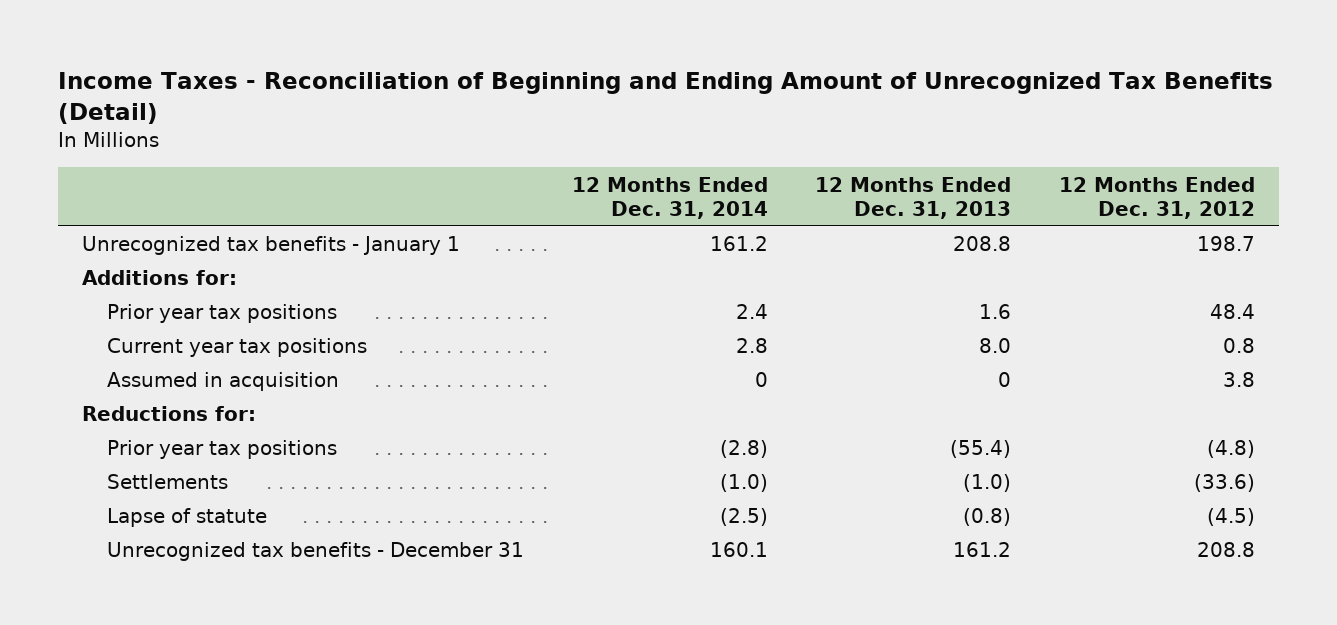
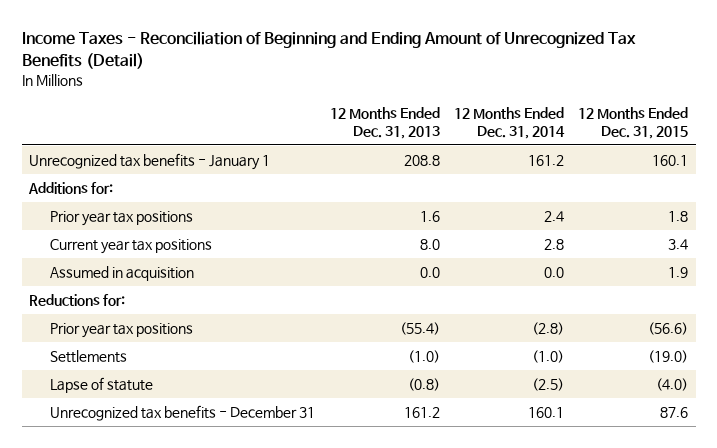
[1059,176,1256,219] 12 Months Ended Dec. 31, 2012 -> none
none -> [578,106,689,139] 12 Months Ended Dec. 31, 2015
[754,372,768,388] 0 -> [543,267,564,279] 0.0
[998,372,1012,388] 0 -> [419,267,440,279] 0.0

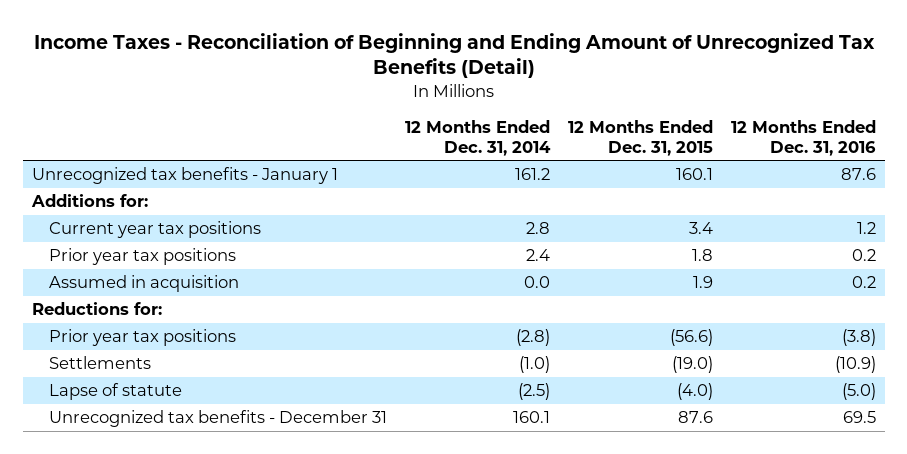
[329,106,440,139] 12 Months Ended Dec. 31, 2013 -> none
none -> [730,119,876,156] 12 Months Ended Dec. 31, 2016
[50,211,194,227] Prior year tax positions -> [48,248,236,266] Prior year tax positions

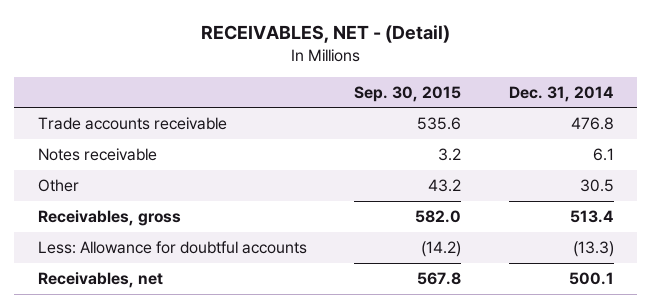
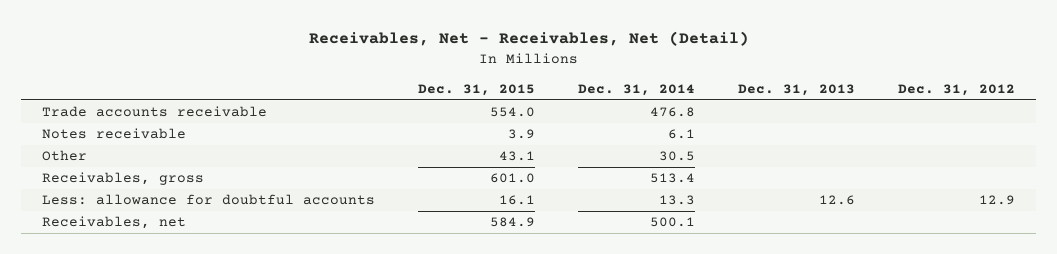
[200,25,450,44] RECEIVABLES, NET - (Detail) -> [308,31,749,47] Receivables, Net - Receivables, Net (Detail)
[354,85,462,102] Sep. 30, 2015 -> none
none -> [418,83,536,96] Dec. 31, 2015
none -> [738,83,856,96] Dec. 31, 2013
none -> [897,83,1015,96] Dec. 31, 2012
[37,241,307,255] Less: Allowance for doubtful accounts -> [42,194,376,206] Less: allowance for doubtful accounts
[572,241,614,258] (13.3) -> [659,195,696,206] 13.3

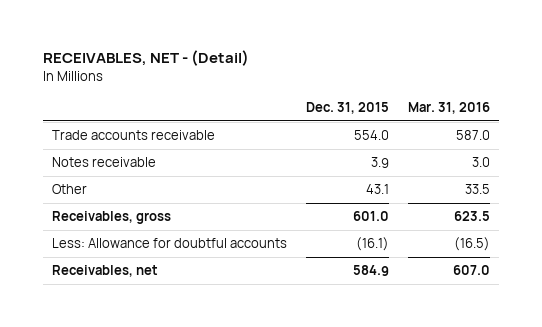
[308,31,749,47] Receivables, Net - Receivables, Net (Detail) -> [42,50,249,67] RECEIVABLES, NET - (Detail)
[578,83,696,96] Dec. 31, 2014 -> none
[738,83,856,96] Dec. 31, 2013 -> none
[897,83,1015,96] Dec. 31, 2012 -> none
none -> [407,102,490,115] Mar. 31, 2016
[42,194,376,206] Less: allowance for doubtful accounts -> [52,238,288,249] Less: Allowance for doubtful accounts
[499,195,536,206] 16.1 -> [355,237,389,252] (16.1)

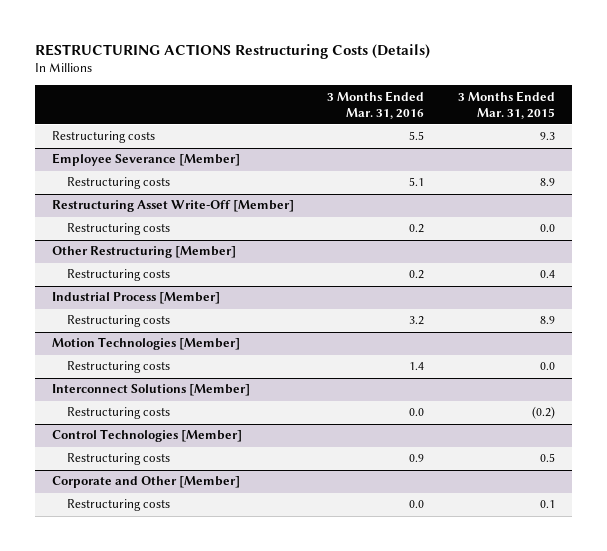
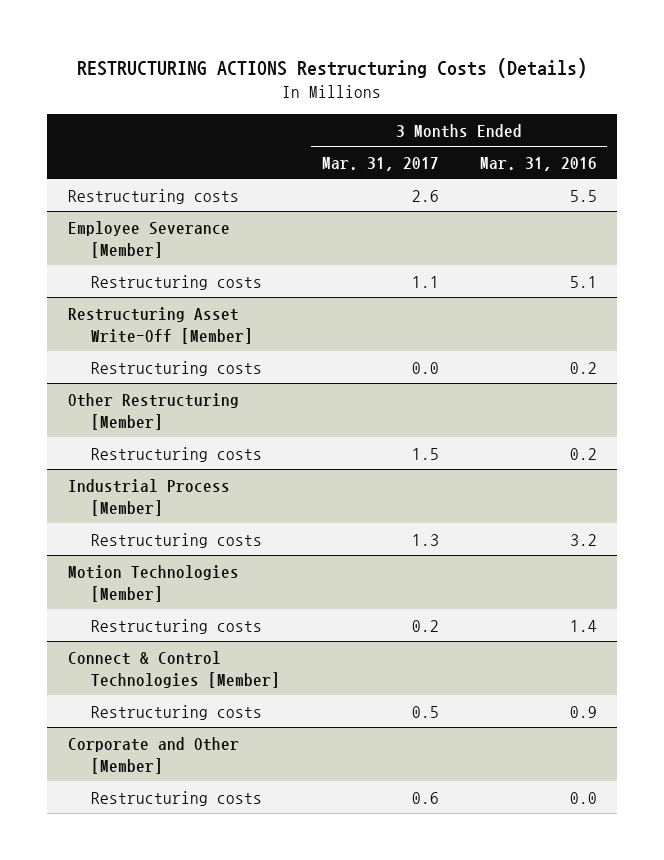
[458,90,556,119] 3 Months Ended Mar. 31, 2015 -> none
none -> [321,156,439,171] Mar. 31, 2017
[51,384,250,397] Interconnect Solutions [Member] -> none
[66,407,170,420] Restructuring costs -> none
[51,429,242,443] Control Technologies [Member] -> [67,650,281,688] Connect & Control Technologies [Member]

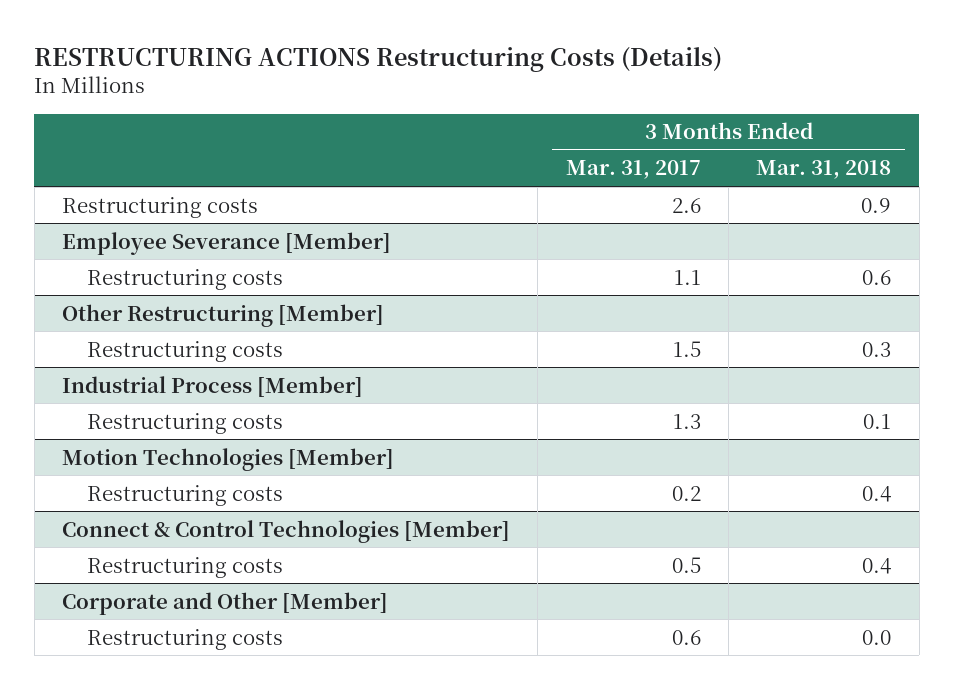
[479,156,597,171] Mar. 31, 2016 -> none
none -> [756,160,892,180] Mar. 31, 2018
[67,306,254,344] Restructuring Asset Write-Off [Member] -> none
[91,360,263,376] Restructuring costs -> none

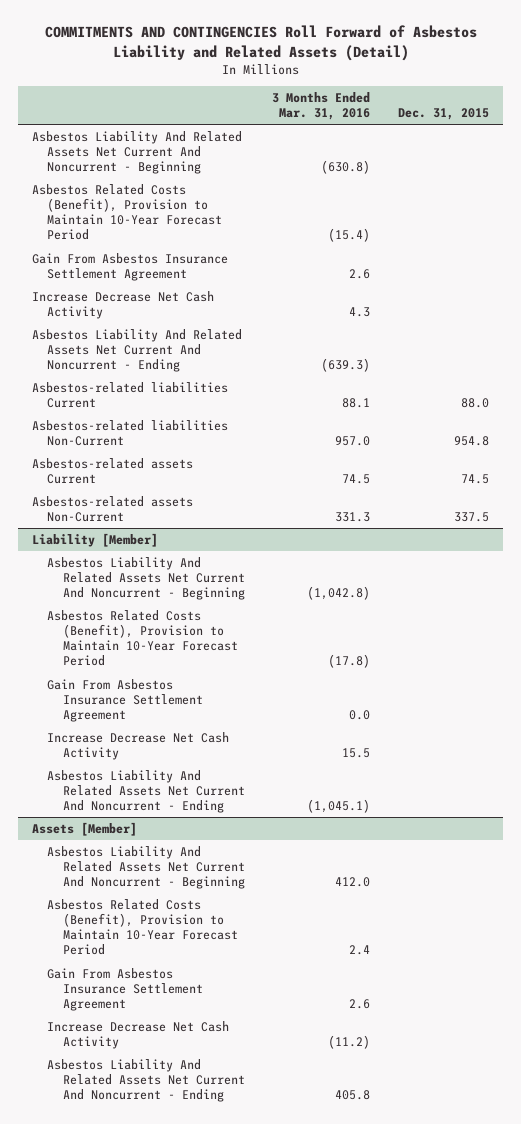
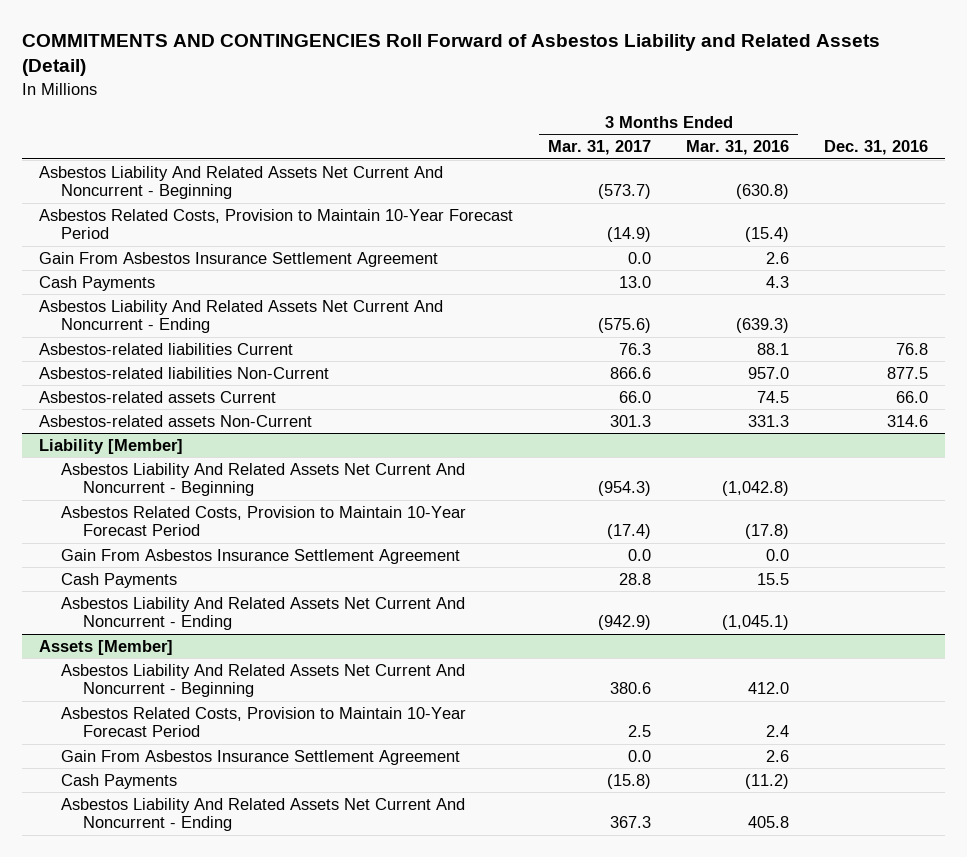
[398,108,490,121] Dec. 31, 2015 -> none
none -> [548,140,652,156] Mar. 31, 2017
none -> [823,140,928,156] Dec. 31, 2016
[32,184,223,241] Asbestos Related Costs (Benefit), Provision to Maintain 10-Year Forecast Period -> [39,208,514,240] Asbestos Related Costs, Provision to Maintain 10-Year Forecast Period
[32,291,215,320] Increase Decrease Net Cash Activity -> [39,275,156,291] Cash Payments
[47,610,238,667] Asbestos Related Costs (Benefit), Provision to Maintain 10-Year Forecast Period -> [61,505,467,537] Asbestos Related Costs, Provision to Maintain 10-Year Forecast Period
[47,732,230,761] Increase Decrease Net Cash Activity -> [61,572,178,588] Cash Payments
[47,899,238,956] Asbestos Related Costs (Benefit), Provision to Maintain 10-Year Forecast Period -> [61,706,467,738] Asbestos Related Costs, Provision to Maintain 10-Year Forecast Period
[47,1021,230,1050] Increase Decrease Net Cash Activity -> [61,773,178,789] Cash Payments

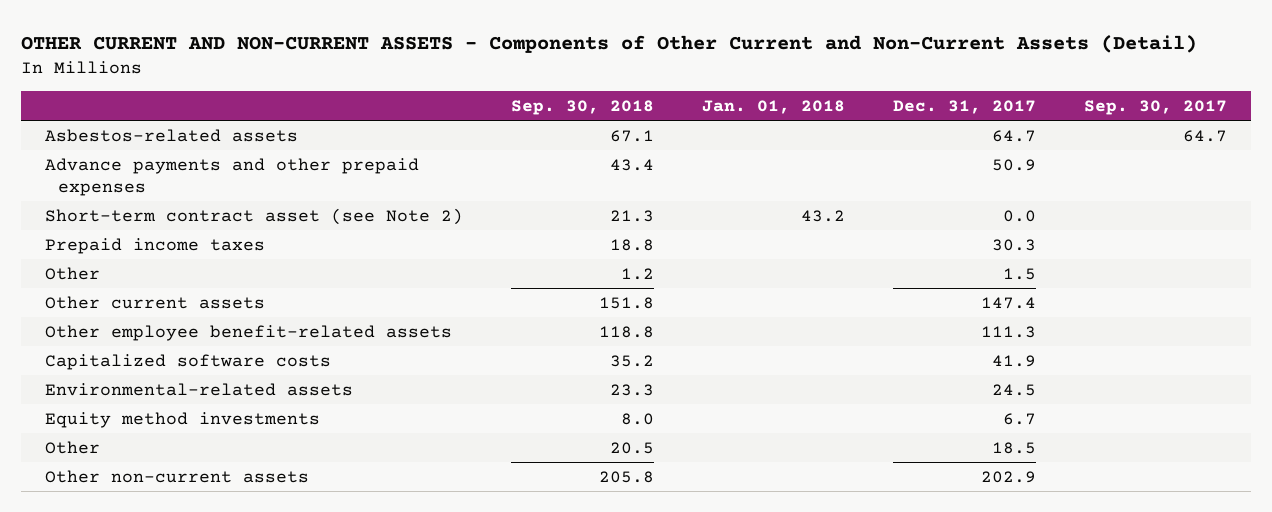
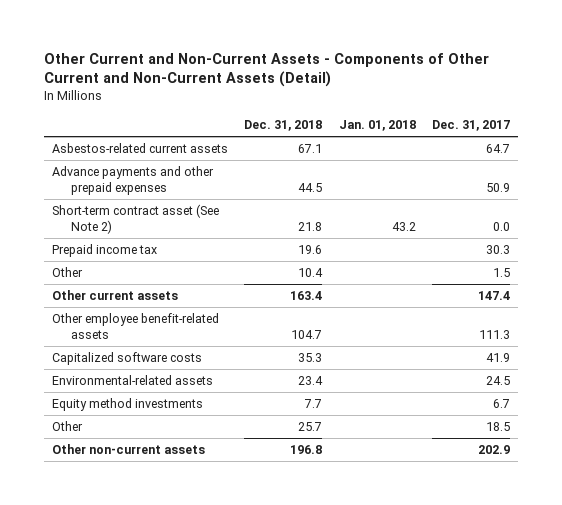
[20,34,1197,53] OTHER CURRENT AND NON-CURRENT ASSETS - Components of Other Current and Non-Current Assets (Detail) -> [43,52,489,88] Other Current and Non-Current Assets - Components of Other Current and Non-Current Assets (Detail)
[510,99,654,115] Sep. 30, 2018 -> none
[1084,99,1228,115] Sep. 30, 2017 -> none
none -> [244,120,323,132] Dec. 31, 2018
[44,128,298,142] Asbestos-related assets -> [52,143,229,154] Asbestos-related current assets
[44,207,463,225] Short-term contract asset (see Note 2) -> [52,204,220,235] Short-term contract asset (See Note 2)
[44,237,265,254] Prepaid income taxes -> [52,244,158,258] Prepaid income tax

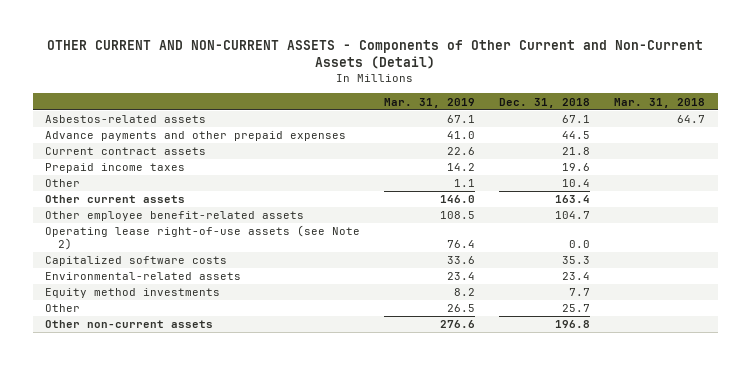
[43,52,489,88] Other Current and Non-Current Assets - Components of Other Current and Non-Current Assets (Detail) -> [47,39,704,70] OTHER CURRENT AND NON-CURRENT ASSETS - Components of Other Current and Non-Current Assets (Detail)
[338,120,416,132] Jan. 01, 2018 -> none
[432,120,511,132] Dec. 31, 2017 -> none
none -> [383,97,475,108] Mar. 31, 2019
none -> [614,97,706,108] Mar. 31, 2018
[52,143,229,154] Asbestos-related current assets -> [44,115,206,124] Asbestos-related assets
[52,204,220,235] Short-term contract asset (See Note 2) -> [44,147,206,156] Current contract assets
[52,244,158,258] Prepaid income tax -> [44,163,185,174] Prepaid income taxes
none -> [44,225,360,251] Operating lease right-of-use assets (see Note 2)

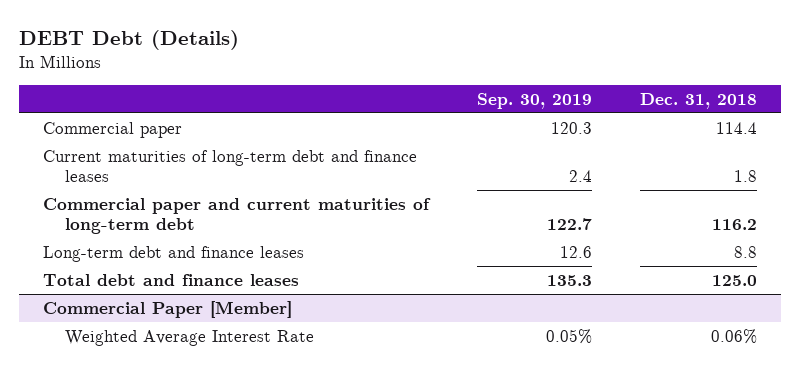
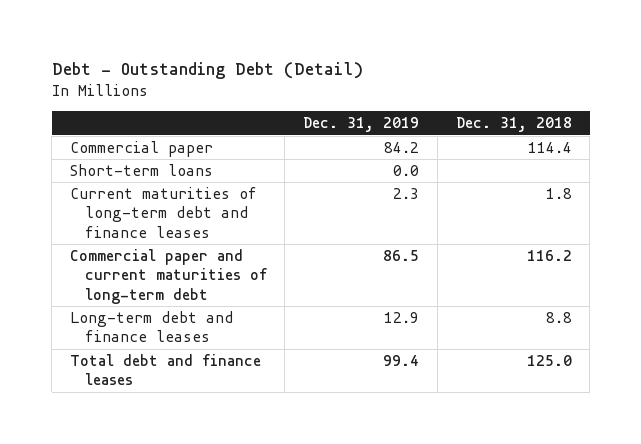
[19,30,240,51] DEBT Debt (Details) -> [51,62,363,80] Debt - Outstanding Debt (Detail)
[477,92,593,109] Sep. 30, 2019 -> none
none -> [303,117,420,133] Dec. 31, 2019
none -> [69,163,213,176] Short-term loans
[43,300,293,318] Commercial Paper [Member] -> none
[65,329,315,346] Weighted Average Interest Rate -> none

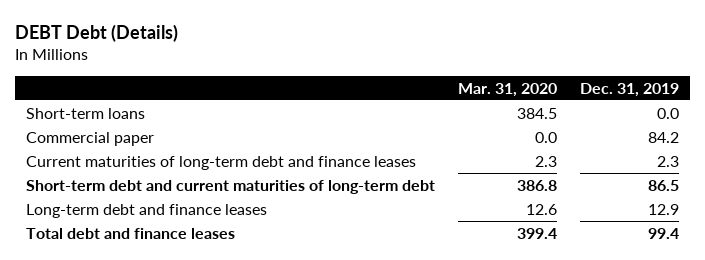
[51,62,363,80] Debt - Outstanding Debt (Detail) -> [14,24,178,43] DEBT Debt (Details)
[455,117,572,133] Dec. 31, 2018 -> none
none -> [457,82,557,97] Mar. 31, 2020
[69,140,213,157] Commercial paper -> [26,131,155,146] Commercial paper
[69,248,267,304] Commercial paper and current maturities of long-term debt -> [26,179,436,194] Short-term debt and current maturities of long-term debt

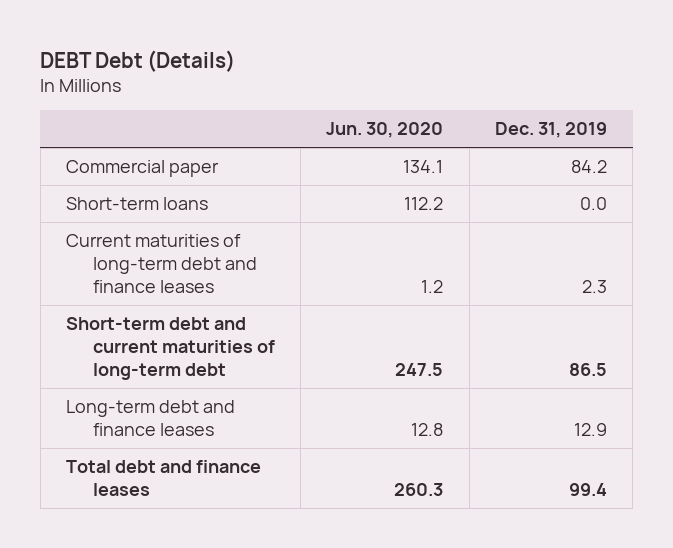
[457,82,557,97] Mar. 31, 2020 -> none
none -> [326,122,444,139] Jun. 30, 2020
[26,107,146,119] Short-term loans -> [66,197,209,211] Short-term loans

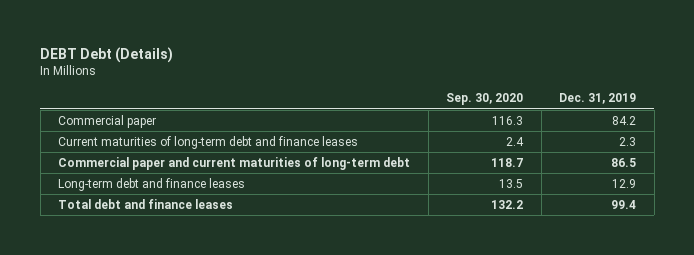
[326,122,444,139] Jun. 30, 2020 -> none
none -> [446,93,524,106] Sep. 30, 2020
[66,197,209,211] Short-term loans -> none
[66,317,275,381] Short-term debt and current maturities of long-term debt -> [58,156,411,170] Commercial paper and current maturities of long-term debt

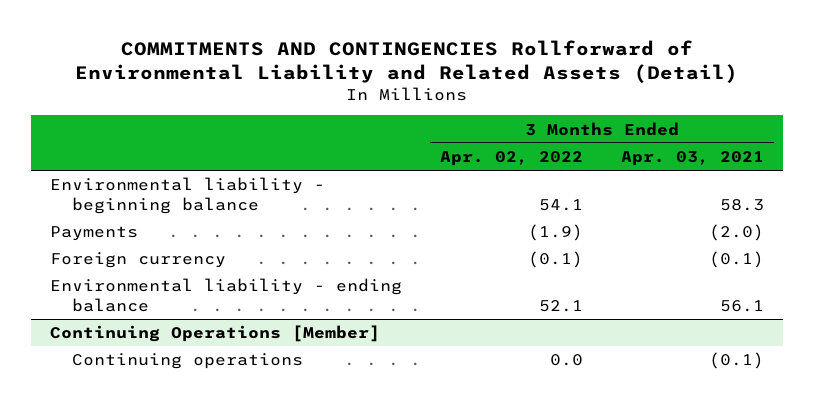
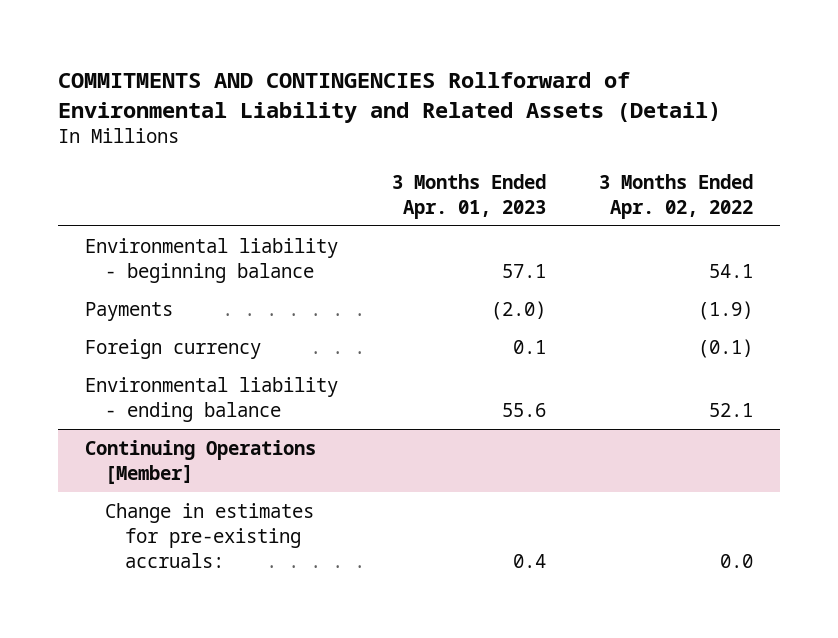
[621,150,765,166] Apr. 03, 2021 -> none
none -> [391,173,546,219] 3 Months Ended Apr. 01, 2023
[71,353,303,370] Continuing operations -> [105,503,315,568] Change in estimates for pre-existing accruals:

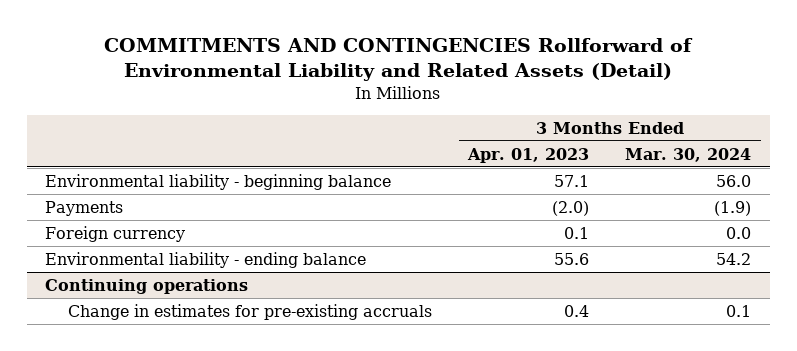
[599,173,754,219] 3 Months Ended Apr. 02, 2022 -> none
none -> [625,147,752,162] Mar. 30, 2024
[84,440,316,484] Continuing Operations [Member] -> [45,278,249,294] Continuing operations
[105,503,315,568] Change in estimates for pre-existing accruals: -> [67,303,432,320] Change in estimates for pre-existing accruals

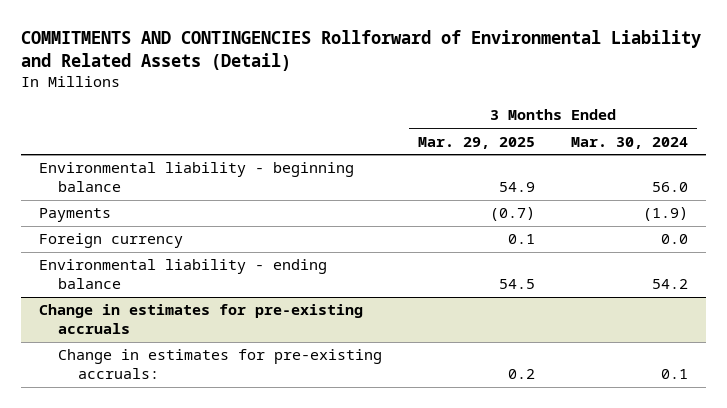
[467,147,590,163] Apr. 01, 2023 -> none
none -> [418,136,536,149] Mar. 29, 2025
[45,278,249,294] Continuing operations -> [39,304,364,335] Change in estimates for pre-existing accruals
[67,303,432,320] Change in estimates for pre-existing accruals -> [58,349,383,380] Change in estimates for pre-existing accruals:

